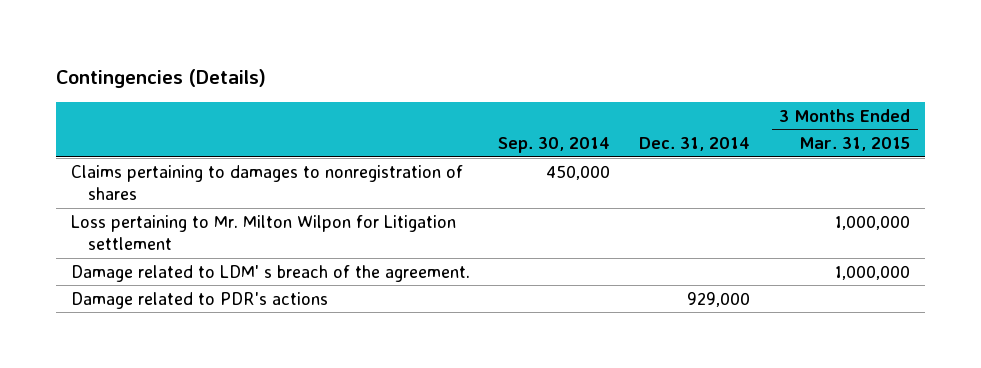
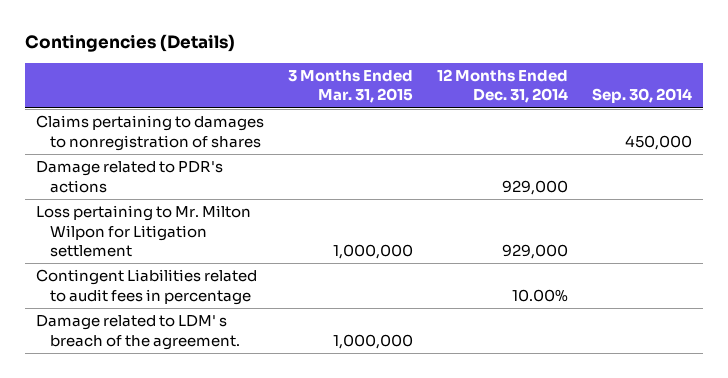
[639,137,751,152] Dec. 31, 2014 -> none
none -> [436,69,568,104] 12 Months Ended Dec. 31, 2014
[70,291,328,309] Damage related to PDR's actions -> [36,161,224,193] Damage related to PDR's actions
none -> [36,269,258,305] Contingent Liabilities related to audit fees in percentage

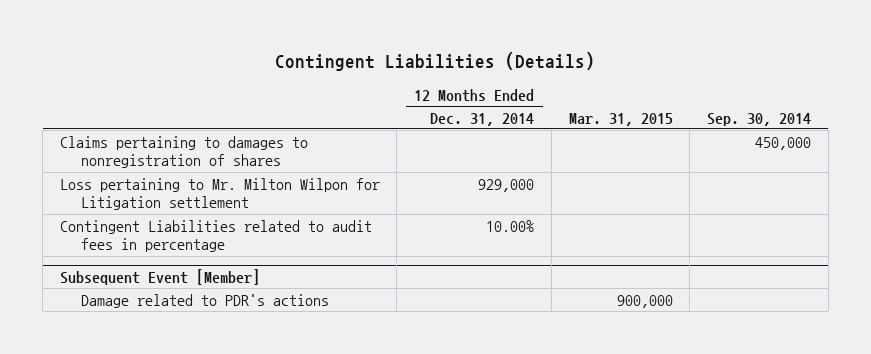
[24,33,235,52] Contingencies (Details) -> [275,52,596,72] Contingent Liabilities (Details)
[288,70,414,104] 3 Months Ended Mar. 31, 2015 -> none
none -> [568,112,673,126] Mar. 31, 2015
[36,161,224,193] Damage related to PDR's actions -> none
[36,315,241,350] Damage related to LDM' s breach of the agreement. -> none
none -> [59,269,260,286] Subsequent Event [Member]
none -> [80,293,329,308] Damage related to PDR's actions

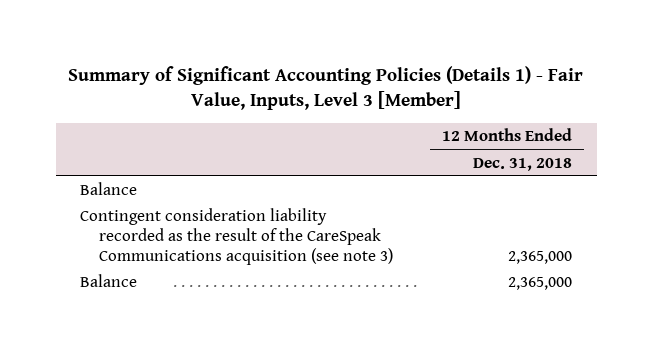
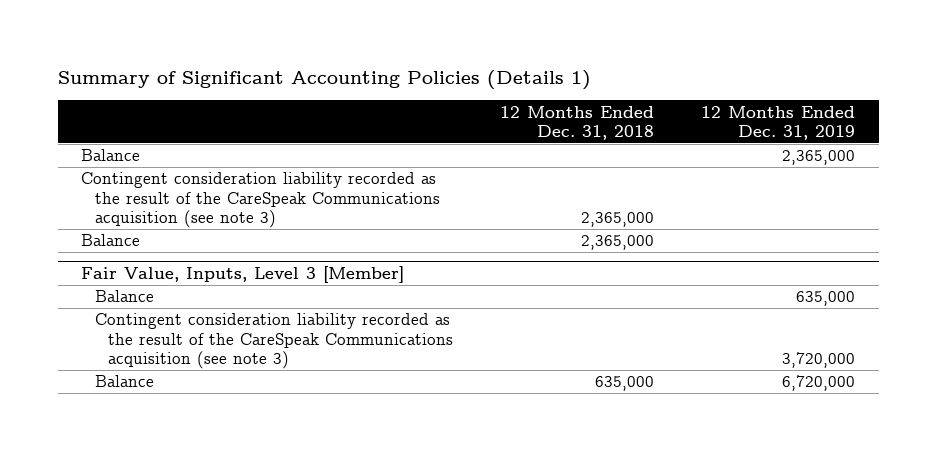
[68,66,584,111] Summary of Significant Accounting Policies (Details 1) - Fair Value, Inputs, Level 3 [Member] -> [57,69,591,90] Summary of Significant Accounting Policies (Details 1)
none -> [701,105,856,140] 12 Months Ended Dec. 31, 2019
none -> [81,266,405,284] Fair Value, Inputs, Level 3 [Member]
none -> [94,290,154,303] Balance
none -> [94,313,453,370] Contingent consideration liability recorded as the result of the CareSpeak Communications acquisition (see note 3)
none -> [94,375,154,388] Balance

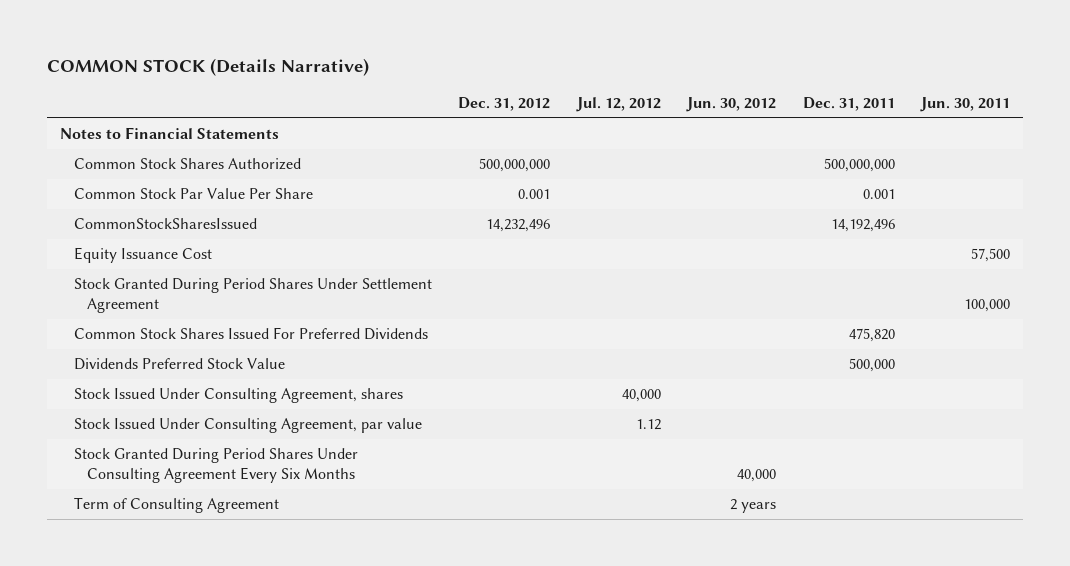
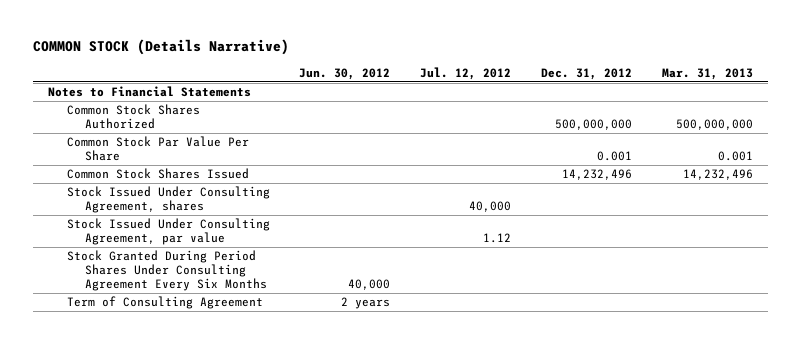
[802,96,895,111] Dec. 31, 2011 -> none
[919,96,1010,112] Jun. 30, 2011 -> none
none -> [661,67,753,80] Mar. 31, 2013
[73,247,212,264] Equity Issuance Cost -> none
[73,278,432,314] Stock Granted During Period Shares Under Settlement Agreement -> none
[73,327,428,341] Common Stock Shares Issued For Preferred Dividends -> none
[73,358,285,371] Dividends Preferred Stock Value -> none
[73,218,257,230] CommonStockSharesIssued -> [66,168,249,180] Common Stock Shares Issued

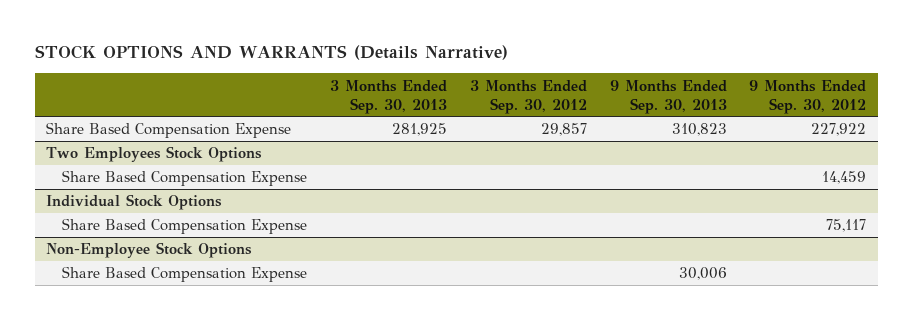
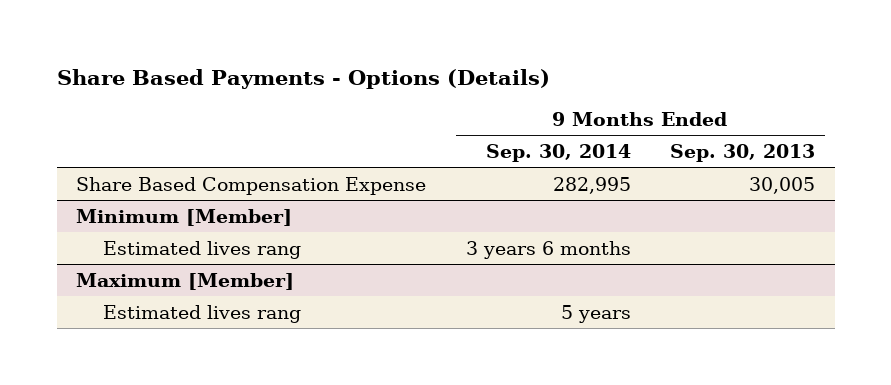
[35,45,509,61] STOCK OPTIONS AND WARRANTS (Details Narrative) -> [56,68,550,89] Share Based Payments - Options (Details)
[330,79,448,114] 3 Months Ended Sep. 30, 2013 -> none
[469,79,587,114] 3 Months Ended Sep. 30, 2012 -> none
[749,79,867,114] 9 Months Ended Sep. 30, 2012 -> none
none -> [485,144,631,163] Sep. 30, 2014
[46,146,263,163] Two Employees Stock Options -> none
[62,170,308,187] Share Based Compensation Expense -> none
[46,194,223,211] Individual Stock Options -> none
[62,218,308,235] Share Based Compensation Expense -> none
[46,242,253,259] Non-Employee Stock Options -> none
[62,266,308,283] Share Based Compensation Expense -> none
[671,123,727,137] 310,823 -> [748,176,815,194] 30,005
none -> [76,208,293,226] Minimum [Member]
none -> [102,240,301,259] Estimated lives rang
none -> [76,272,295,290] Maximum [Member]
none -> [102,304,301,323] Estimated lives rang

